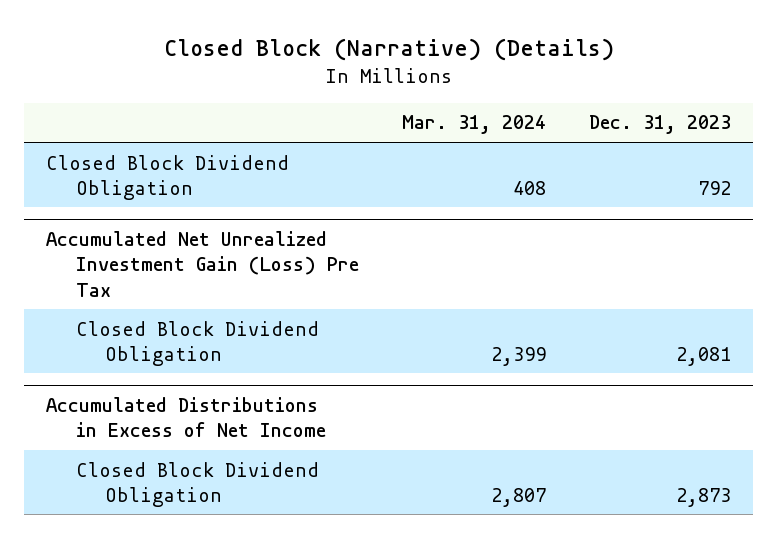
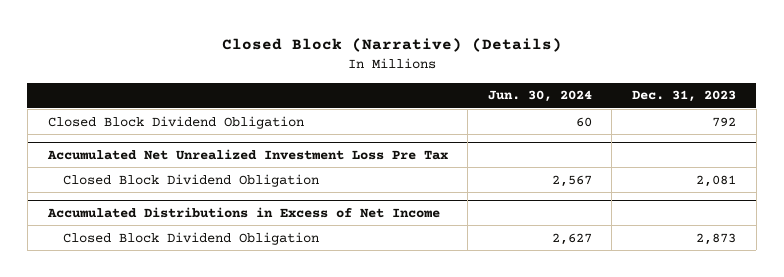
[401,115,546,135] Mar. 31, 2024 -> none
none -> [487,90,592,103] Jun. 30, 2024
[45,231,359,297] Accumulated Net Unrealized Investment Gain (Loss) Pre Tax -> [46,148,448,160] Accumulated Net Unrealized Investment Loss Pre Tax

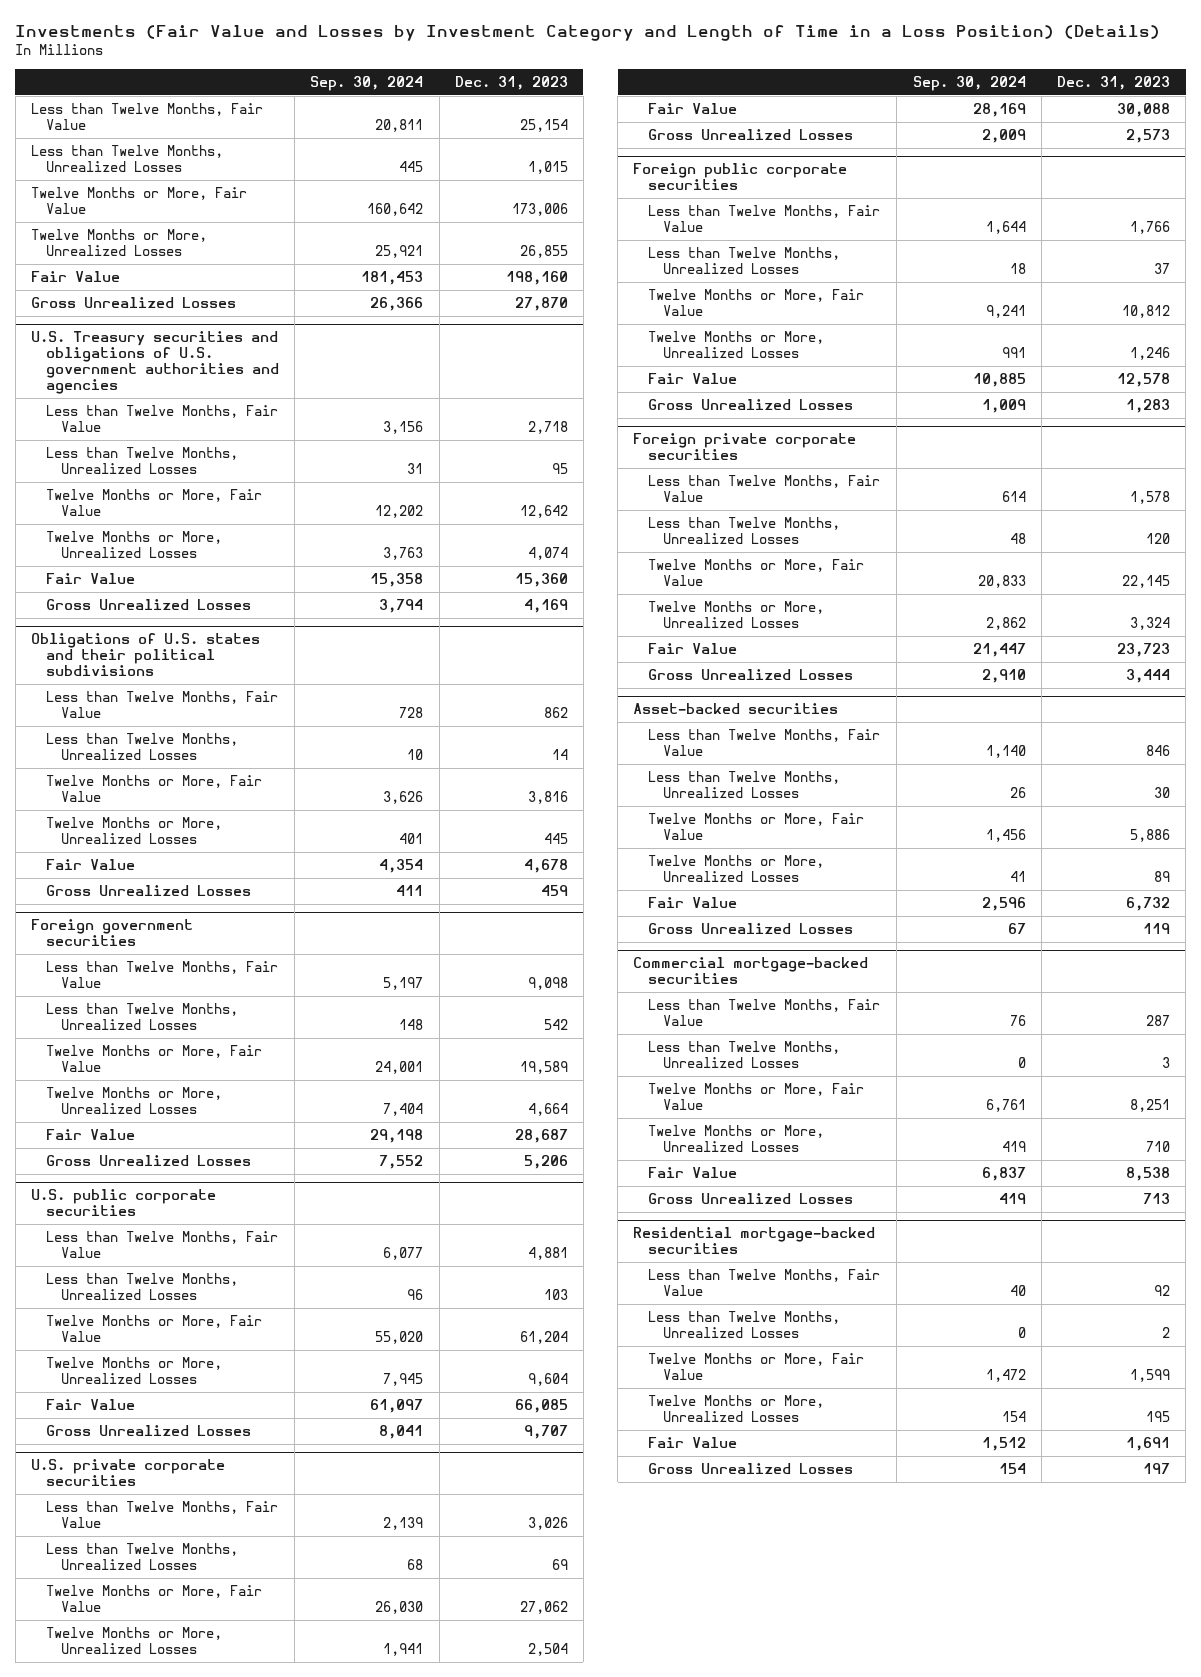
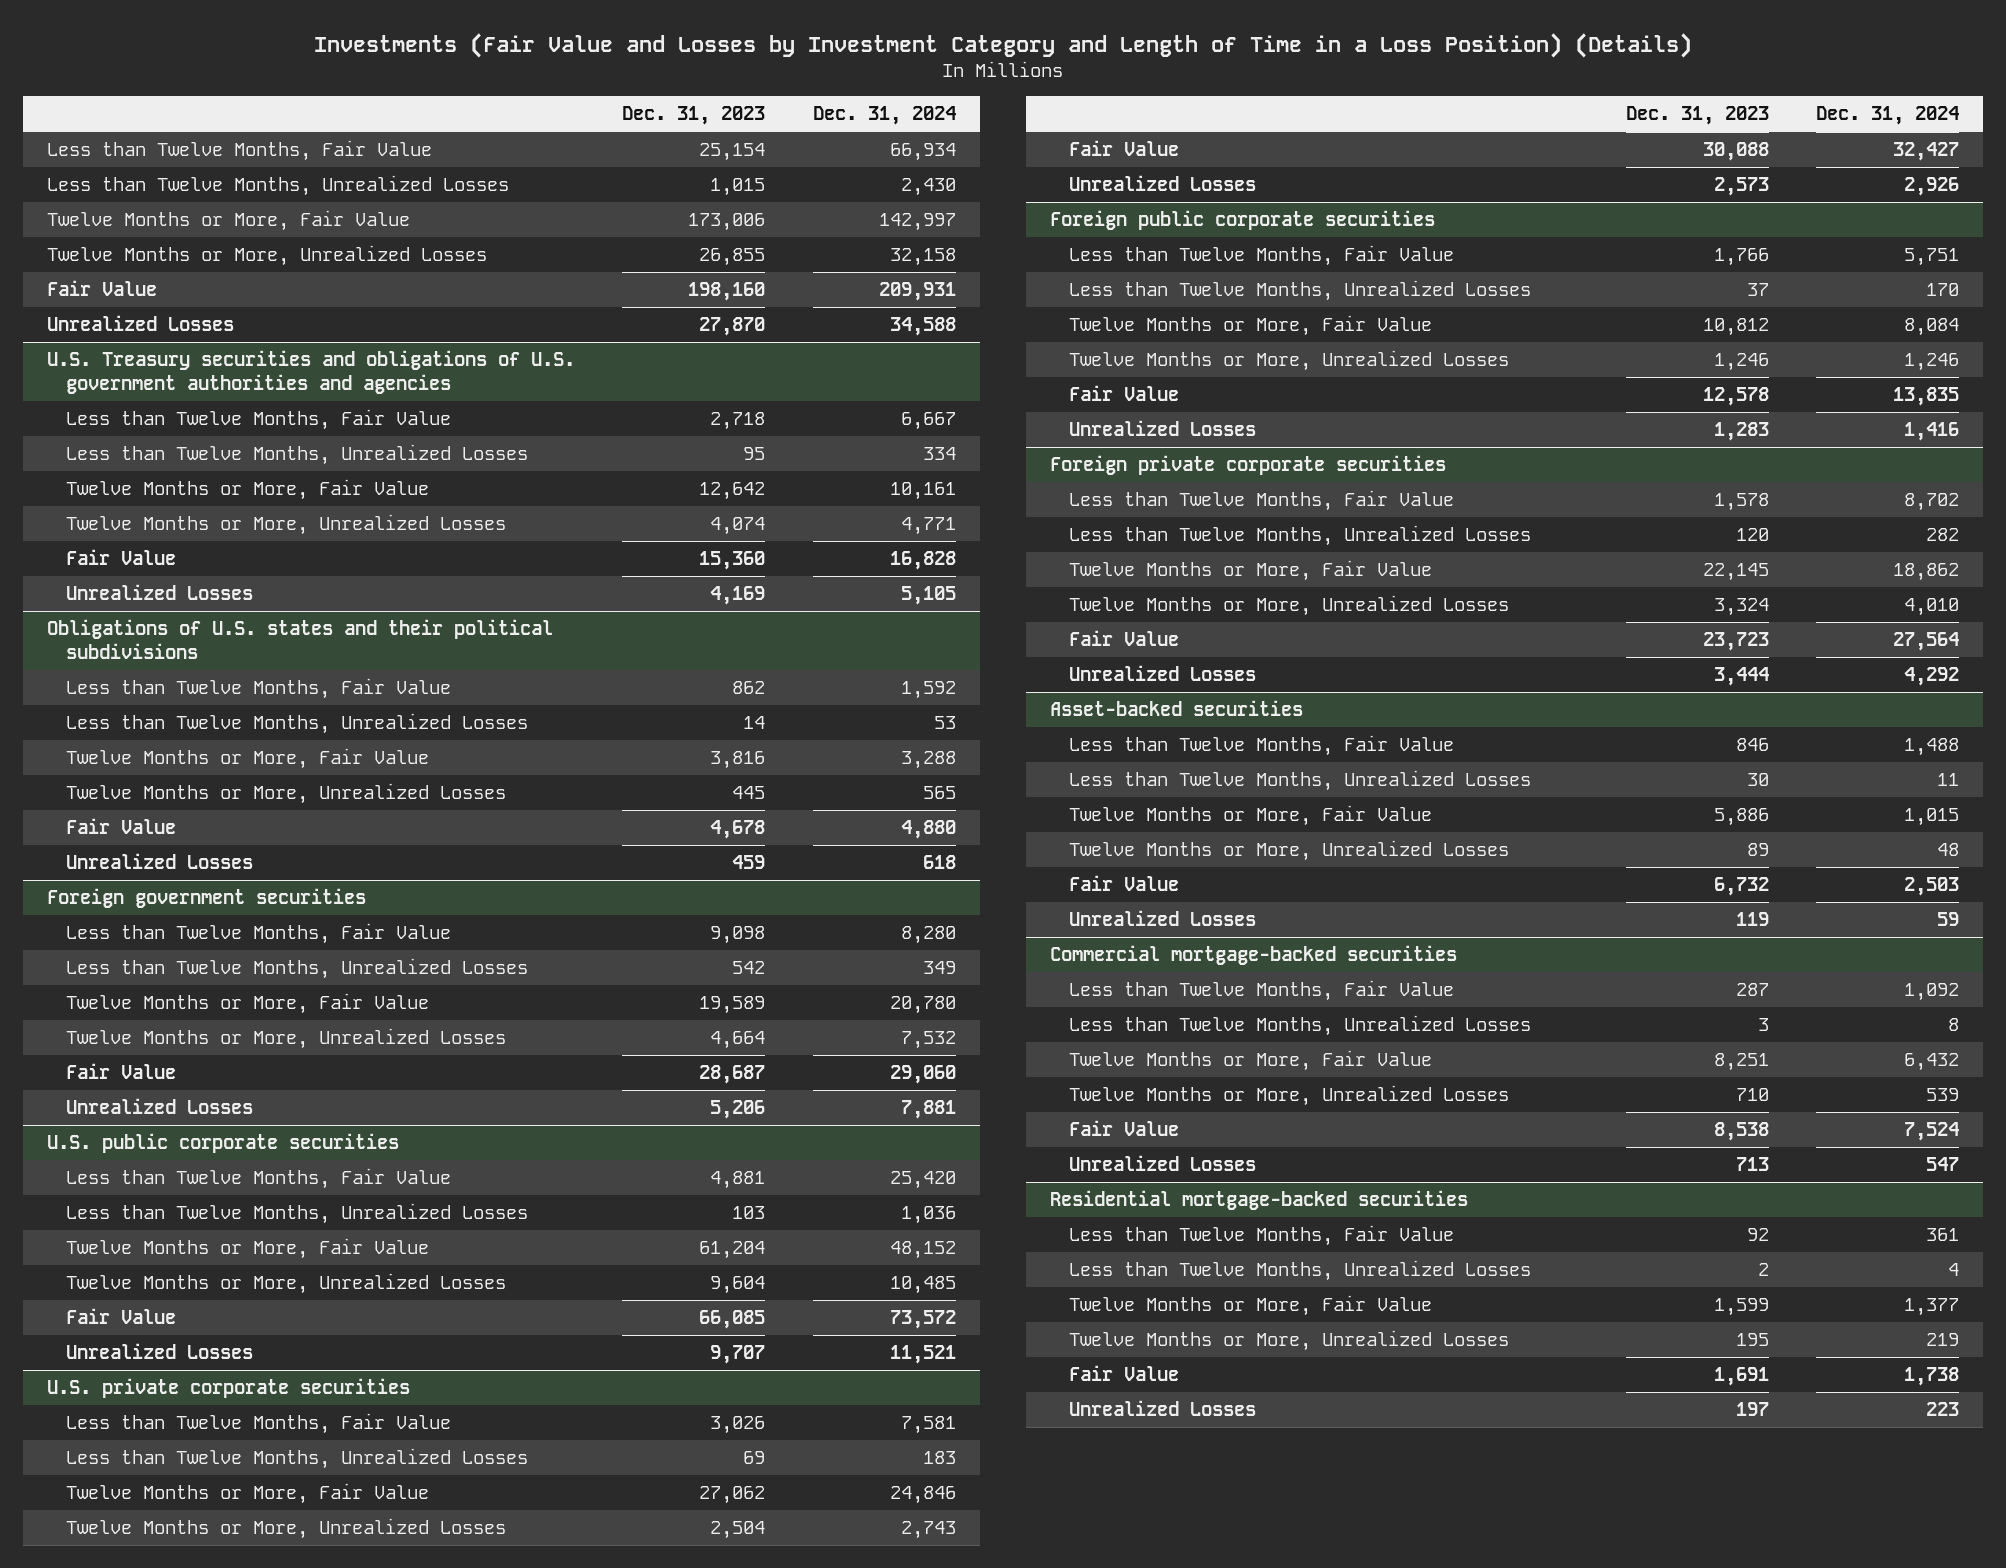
[310,75,424,91] Sep. 30, 2024 -> none
none -> [813,105,957,125] Dec. 31, 2024
[31,297,237,309] Gross Unrealized Losses -> [46,315,234,332] Unrealized Losses
[46,599,252,611] Gross Unrealized Losses -> [65,584,253,601] Unrealized Losses
[46,885,252,897] Gross Unrealized Losses -> [65,853,253,870] Unrealized Losses
[46,1155,252,1167] Gross Unrealized Losses -> [65,1098,253,1115] Unrealized Losses
[46,1425,252,1437] Gross Unrealized Losses -> [65,1343,253,1360] Unrealized Losses
[648,129,854,141] Gross Unrealized Losses -> [1068,175,1256,192] Unrealized Losses
[648,399,854,411] Gross Unrealized Losses -> [1068,420,1256,437] Unrealized Losses
[648,669,854,681] Gross Unrealized Losses -> [1068,665,1256,682] Unrealized Losses
[648,923,854,935] Gross Unrealized Losses -> [1068,910,1256,927] Unrealized Losses
[648,1193,854,1205] Gross Unrealized Losses -> [1068,1155,1256,1172] Unrealized Losses
[648,1463,854,1475] Gross Unrealized Losses -> [1068,1400,1256,1417] Unrealized Losses

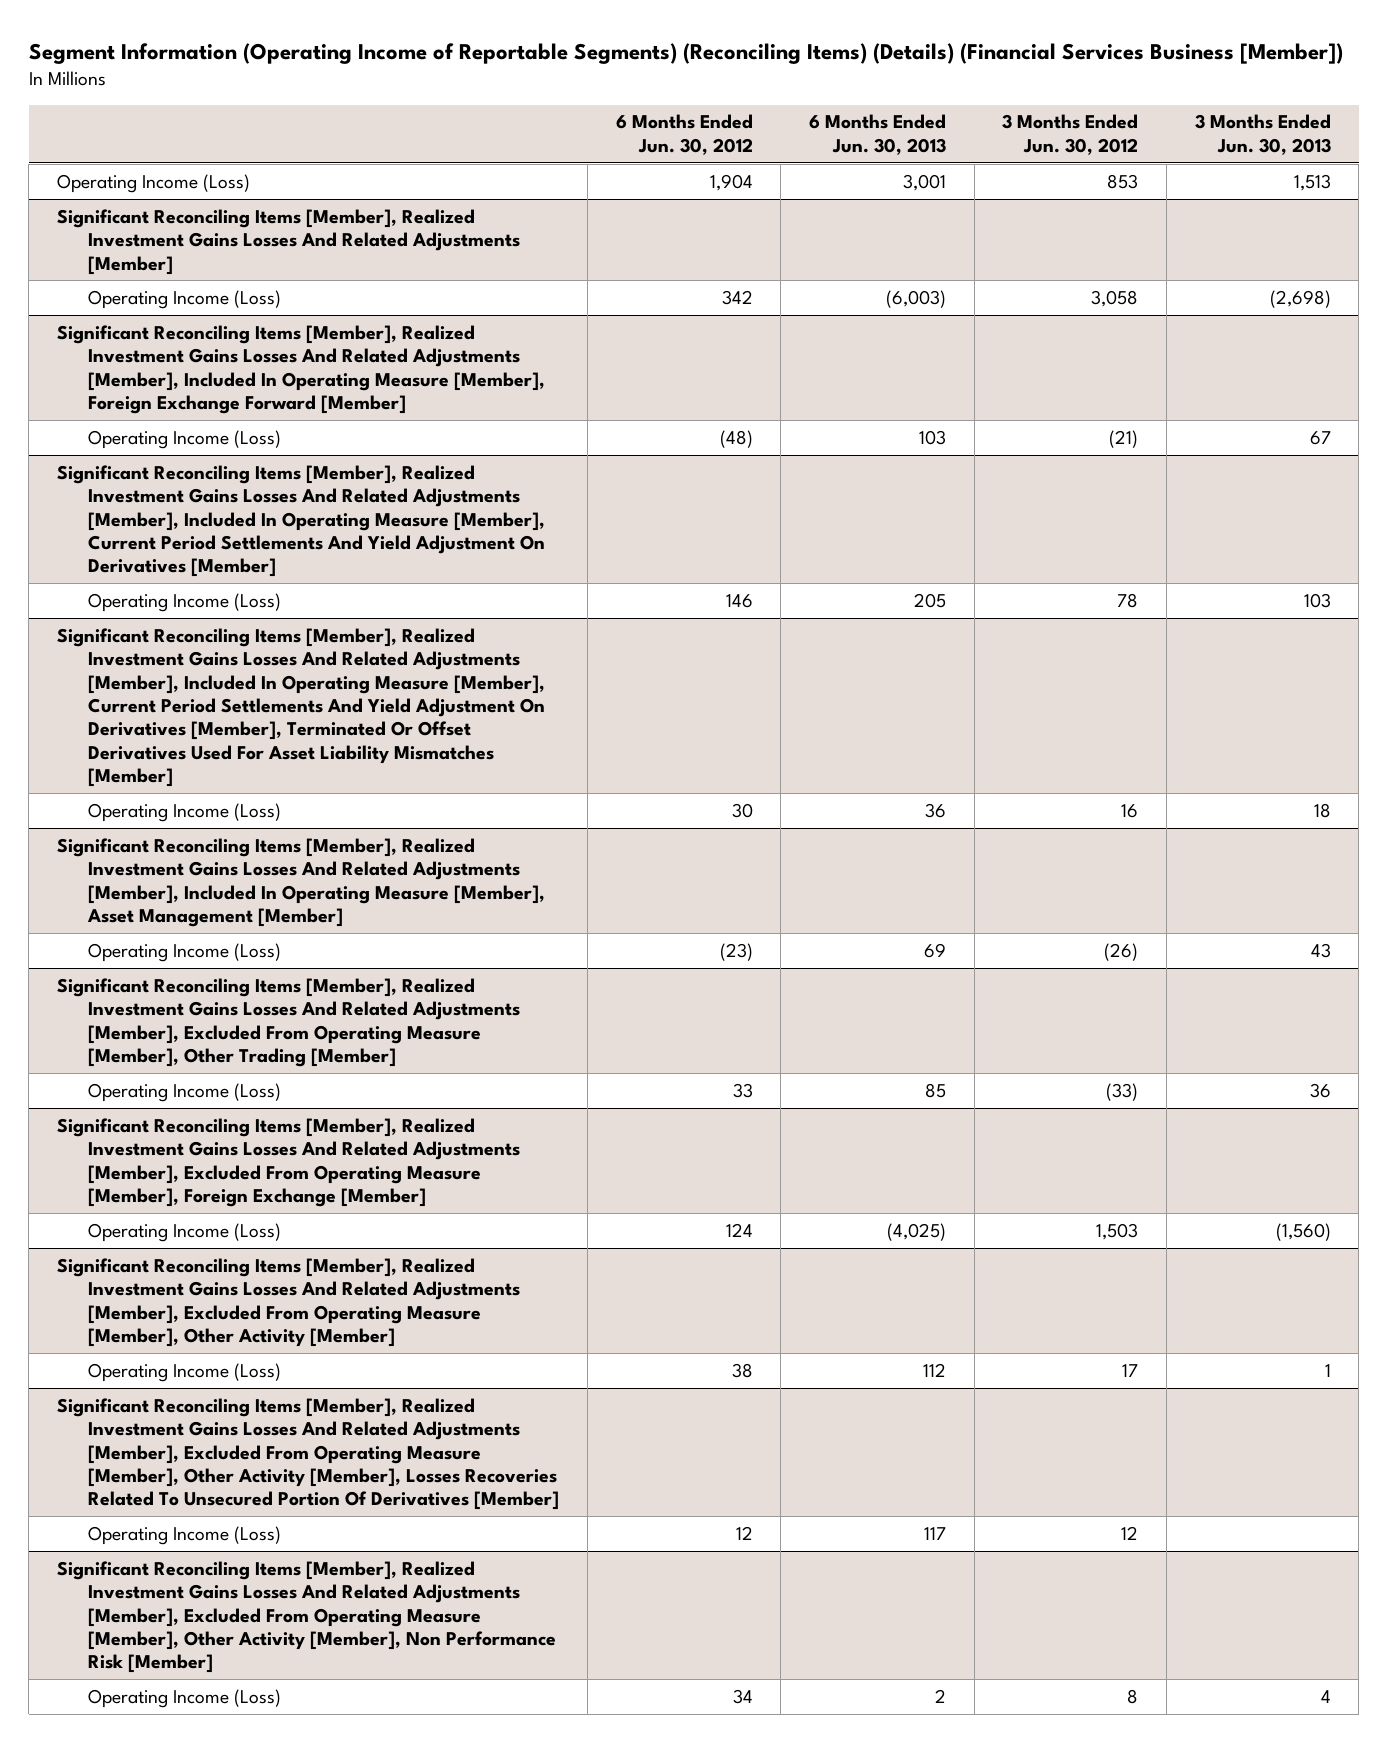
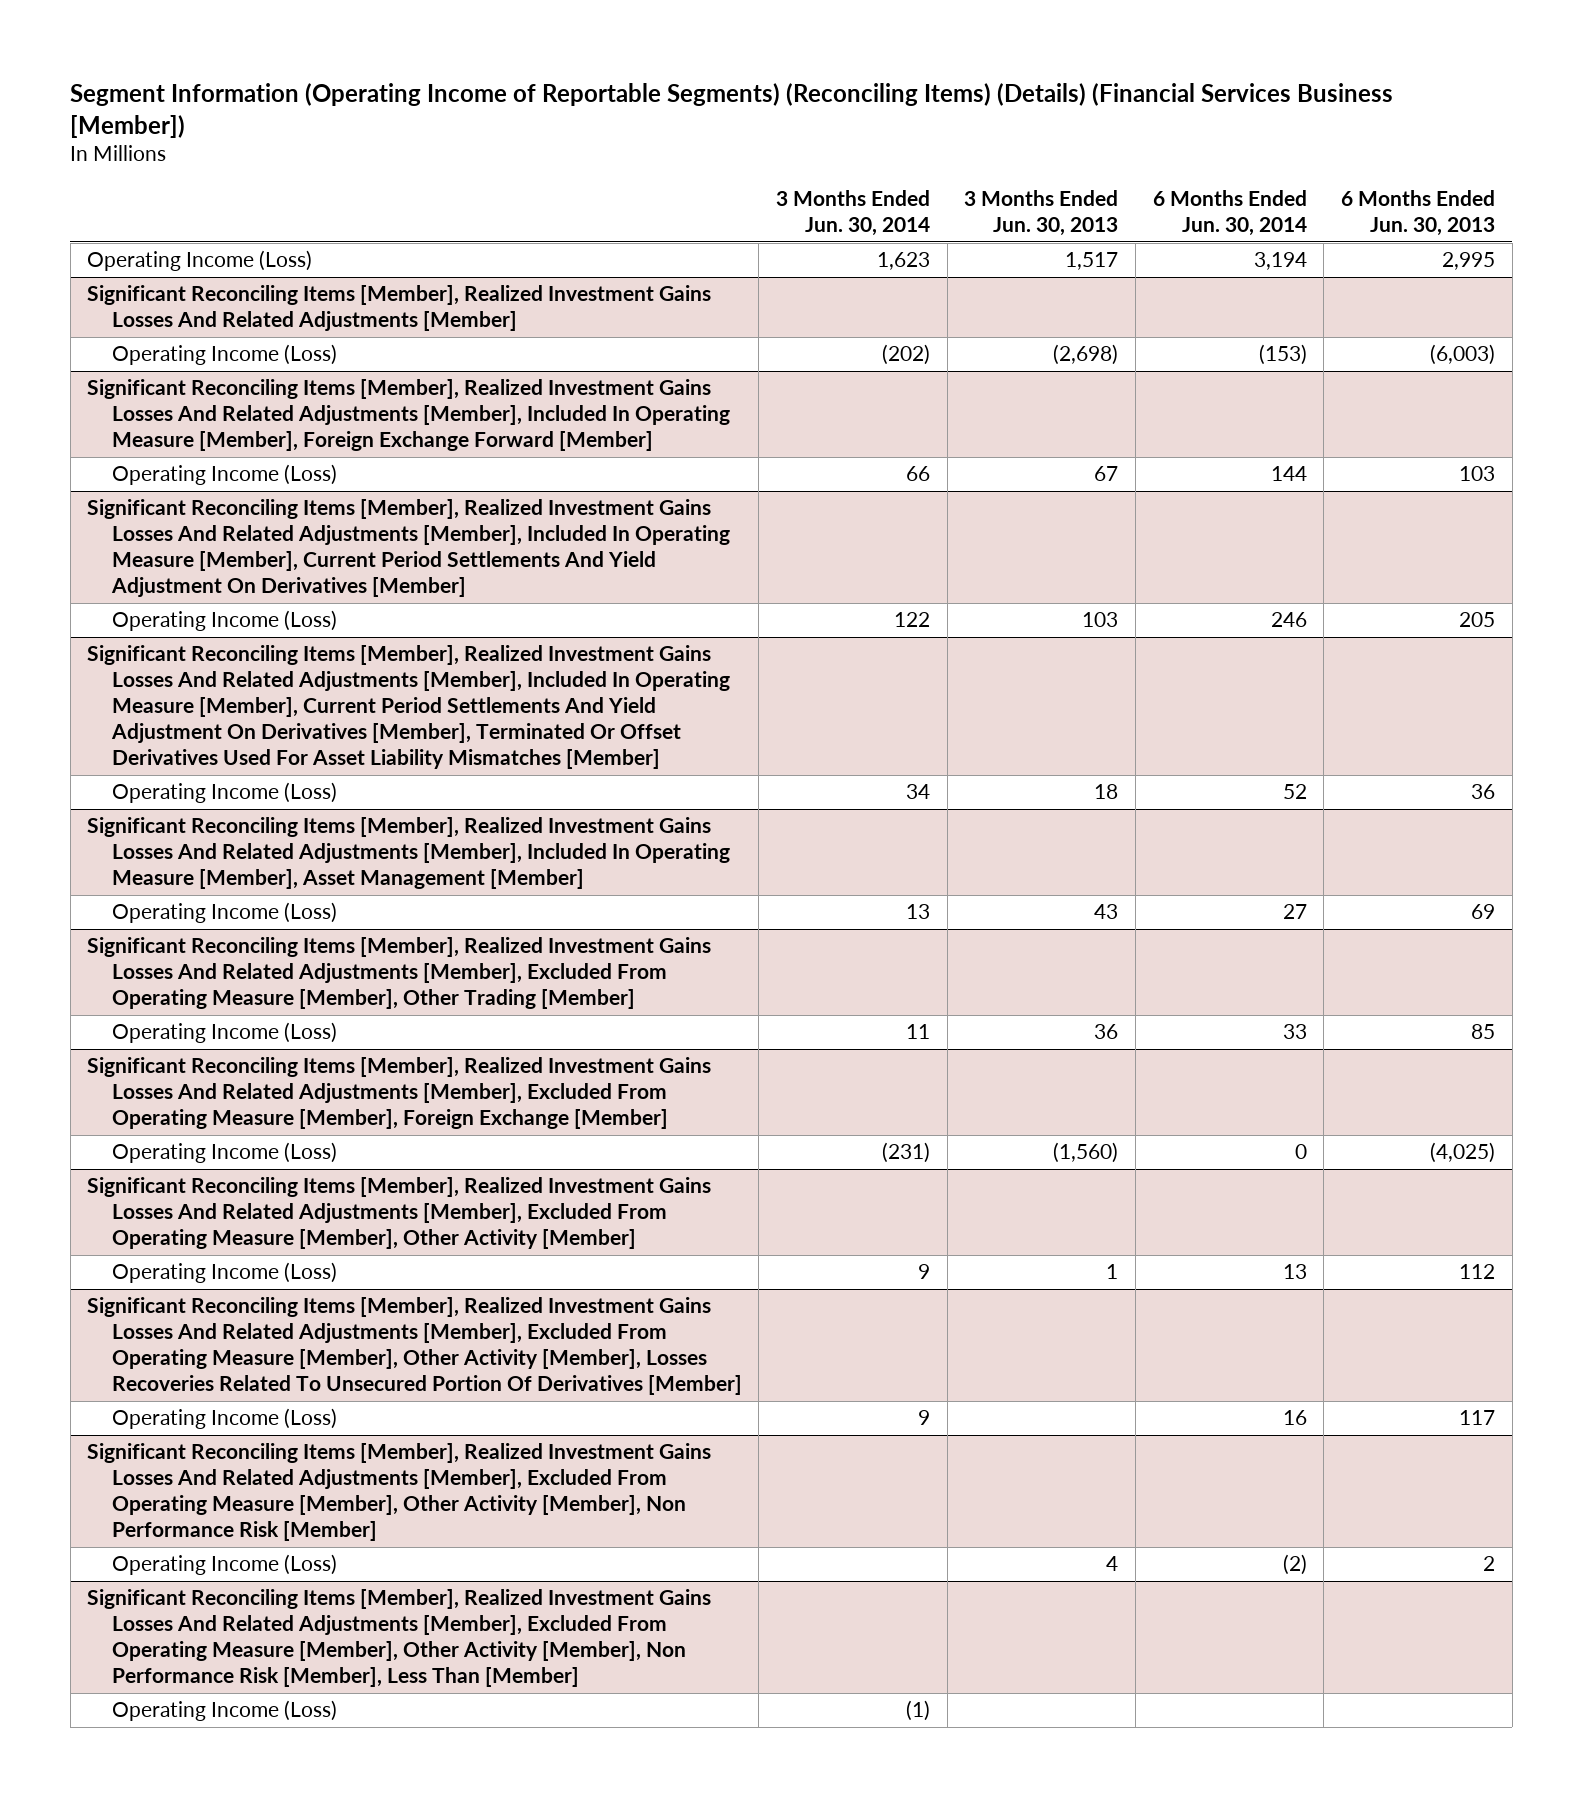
[615,114,753,155] 6 Months Ended Jun. 30, 2012 -> none
[1002,114,1139,155] 3 Months Ended Jun. 30, 2012 -> none
none -> [776,189,931,236] 3 Months Ended Jun. 30, 2014
none -> [1152,189,1307,236] 6 Months Ended Jun. 30, 2014
[902,173,946,191] 3,001 -> [1442,252,1496,271] 2,995
[1293,173,1331,191] 1,513 -> [1065,252,1119,271] 1,517
none -> [87,1589,712,1688] Significant Reconciling Items [Member], Realized Investment Gains Losses And Related Adjustments [Member], Excluded From Operating Measure [Member], Other Activity [Member], Non Performance Risk [Member], Less Than [Member]
none -> [111,1700,337,1722] Operating Income (Loss)

